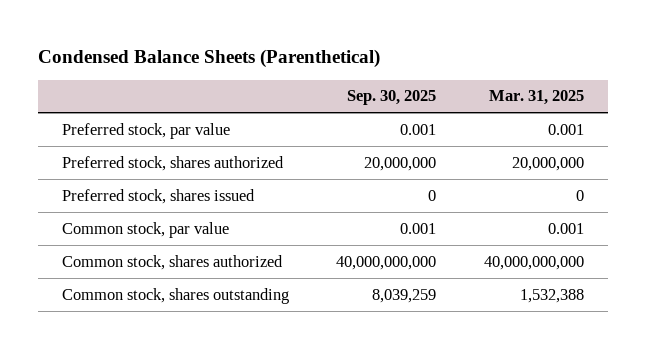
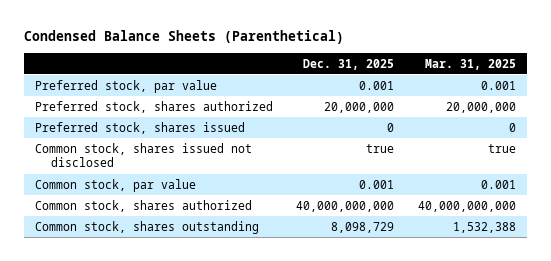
[347,90,437,106] Sep. 30, 2025 -> none
none -> [303,58,395,70] Dec. 31, 2025
none -> [35,142,253,168] Common stock, shares issued not disclosed

